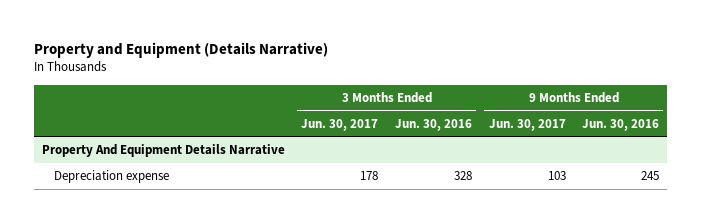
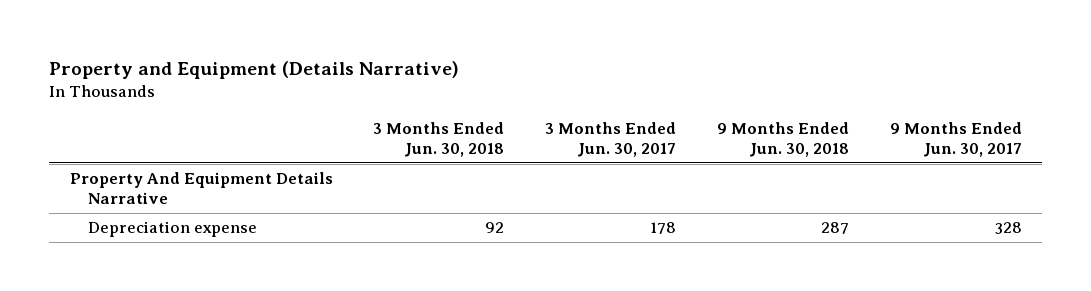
[394,118,472,131] Jun. 30, 2016 -> none
[582,118,660,131] Jun. 30, 2016 -> none
none -> [373,122,505,157] 3 Months Ended Jun. 30, 2018
none -> [716,122,849,157] 9 Months Ended Jun. 30, 2018
[547,171,566,181] 103 -> [994,222,1022,235] 328

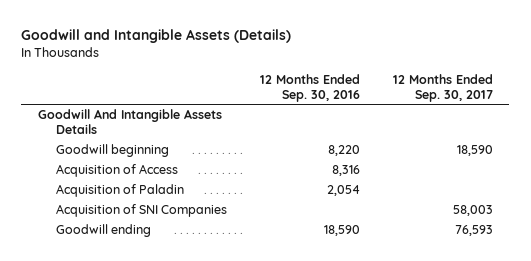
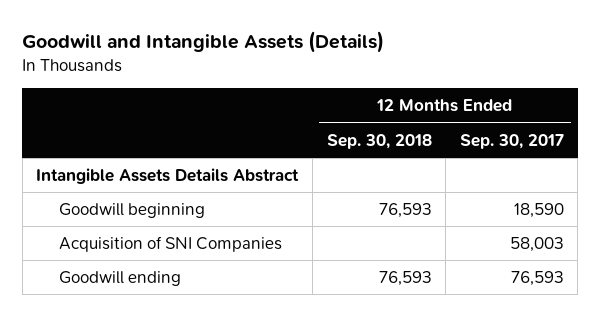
[259,73,360,102] 12 Months Ended Sep. 30, 2016 -> none
none -> [326,133,432,149] Sep. 30, 2018
[37,109,222,135] Goodwill And Intangible Assets Details -> [36,167,300,184] Intangible Assets Details Abstract
[55,164,178,178] Acquisition of Access -> none
[55,184,184,198] Acquisition of Paladin -> none

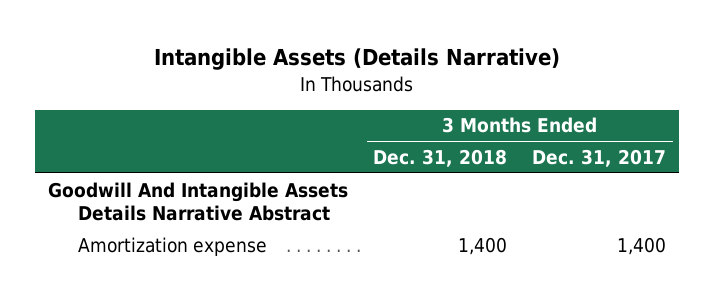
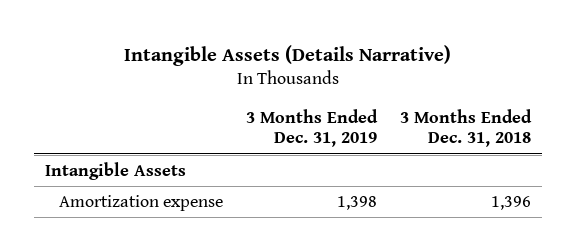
[532,148,667,167] Dec. 31, 2017 -> none
none -> [246,108,379,148] 3 Months Ended Dec. 31, 2019
[48,181,349,222] Goodwill And Intangible Assets Details Narrative Abstract -> none
none -> [45,162,187,181] Intangible Assets
[458,236,508,255] 1,400 -> [490,196,531,211] 1,396

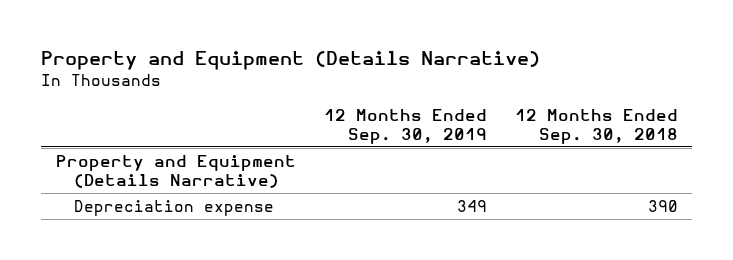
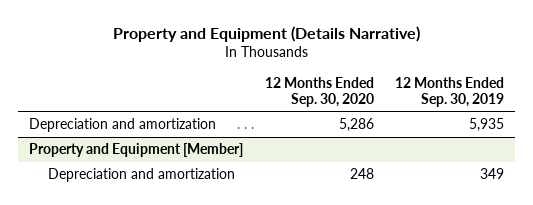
[514,108,678,144] 12 Months Ended Sep. 30, 2018 -> none
none -> [264,76,374,107] 12 Months Ended Sep. 30, 2020
[55,154,296,188] Property and Equipment (Details Narrative) -> none
[73,199,274,216] Depreciation expense -> [29,118,217,133] Depreciation and amortization
[456,199,487,212] 349 -> [469,118,505,133] 5,935
none -> [29,143,244,158] Property and Equipment [Member]
none -> [48,168,236,183] Depreciation and amortization

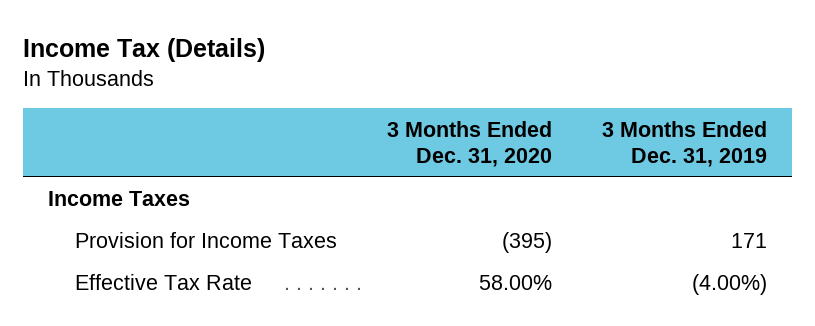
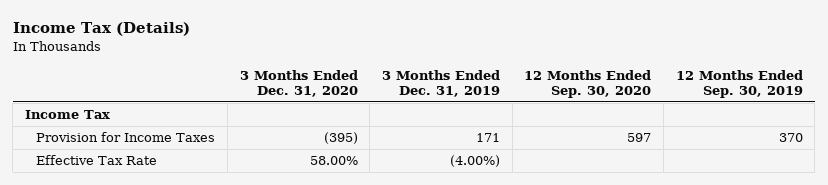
none -> [524,69,652,98] 12 Months Ended Sep. 30, 2020
none -> [675,69,803,98] 12 Months Ended Sep. 30, 2019
[48,190,191,206] Income Taxes -> [24,110,110,120] Income Tax

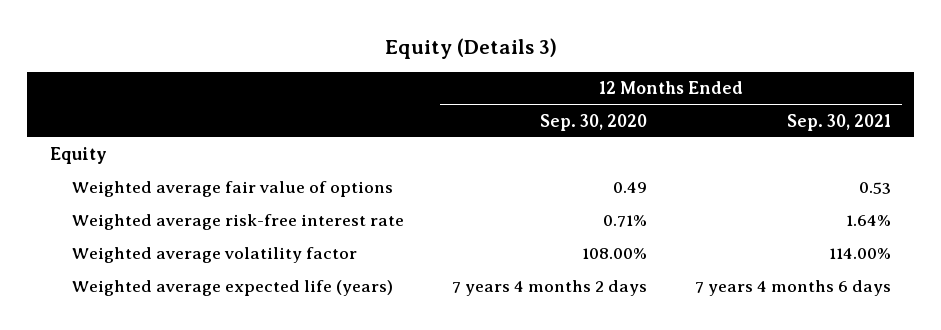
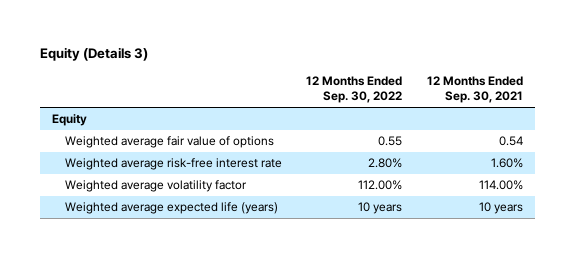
[540,113,648,131] Sep. 30, 2020 -> none
none -> [306,76,403,104] 12 Months Ended Sep. 30, 2022
[858,182,891,195] 0.53 -> [498,136,523,147] 0.54
[845,215,891,227] 1.64% -> [490,158,523,169] 1.60%
[694,280,891,297] 7 years 4 months 6 days -> [478,202,523,215] 10 years

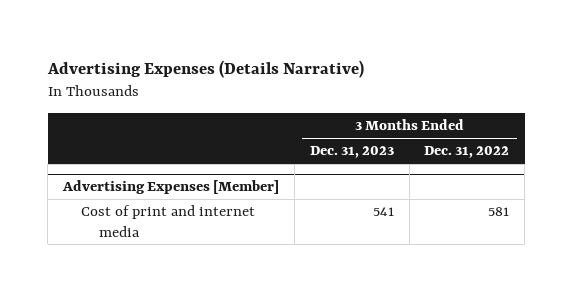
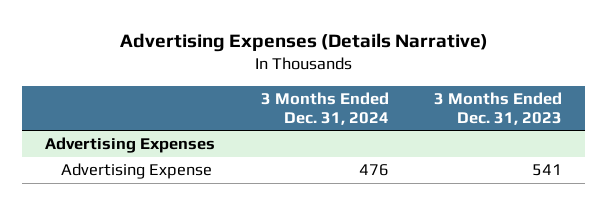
[424,146,510,159] Dec. 31, 2022 -> none
none -> [260,91,389,125] 3 Months Ended Dec. 31, 2024
[62,180,280,195] Advertising Expenses [Member] -> none
none -> [44,137,215,154] Advertising Expenses
[81,205,256,237] Cost of print and internet media -> [61,163,213,180] Advertising Expense

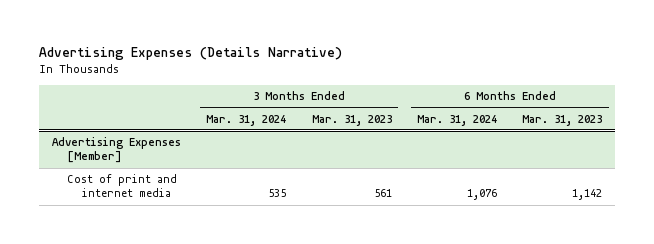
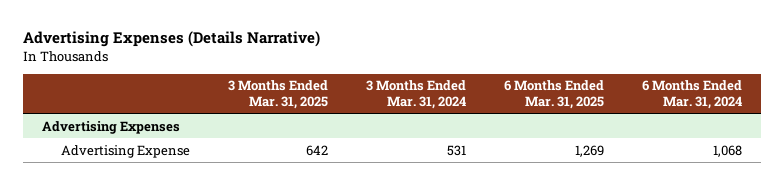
[311,114,392,126] Mar. 31, 2023 -> none
[522,114,603,126] Mar. 31, 2023 -> none
none -> [228,80,329,109] 3 Months Ended Mar. 31, 2025
none -> [504,80,605,109] 6 Months Ended Mar. 31, 2025
[51,137,181,164] Advertising Expenses [Member] -> none
[66,174,177,198] Cost of print and internet media -> none
none -> [42,120,181,134] Advertising Expenses
none -> [61,144,191,158] Advertising Expense

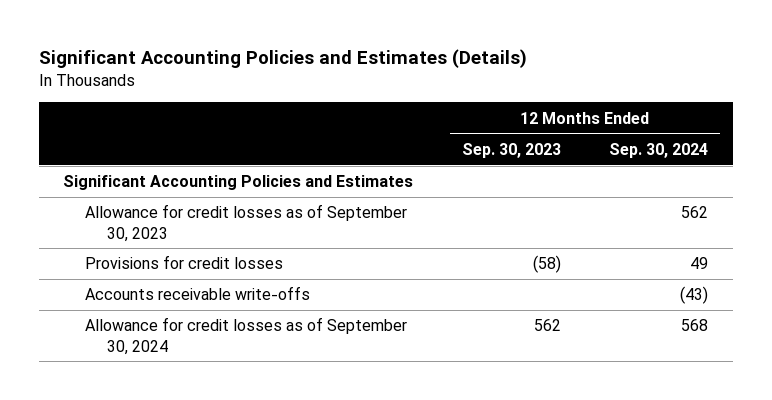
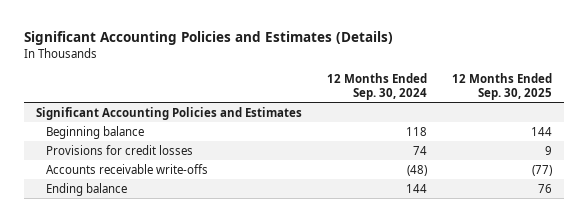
[461,142,561,158] Sep. 30, 2023 -> none
none -> [451,73,552,100] 12 Months Ended Sep. 30, 2025
[85,204,408,242] Allowance for credit losses as of September 30, 2023 -> none
[85,317,408,355] Allowance for credit losses as of September 30, 2024 -> none
none -> [46,125,145,139] Beginning balance
[690,257,709,270] 49 -> [412,145,427,155] 74
[680,286,709,305] (43) -> [406,164,427,176] (48)
none -> [46,182,128,196] Ending balance

